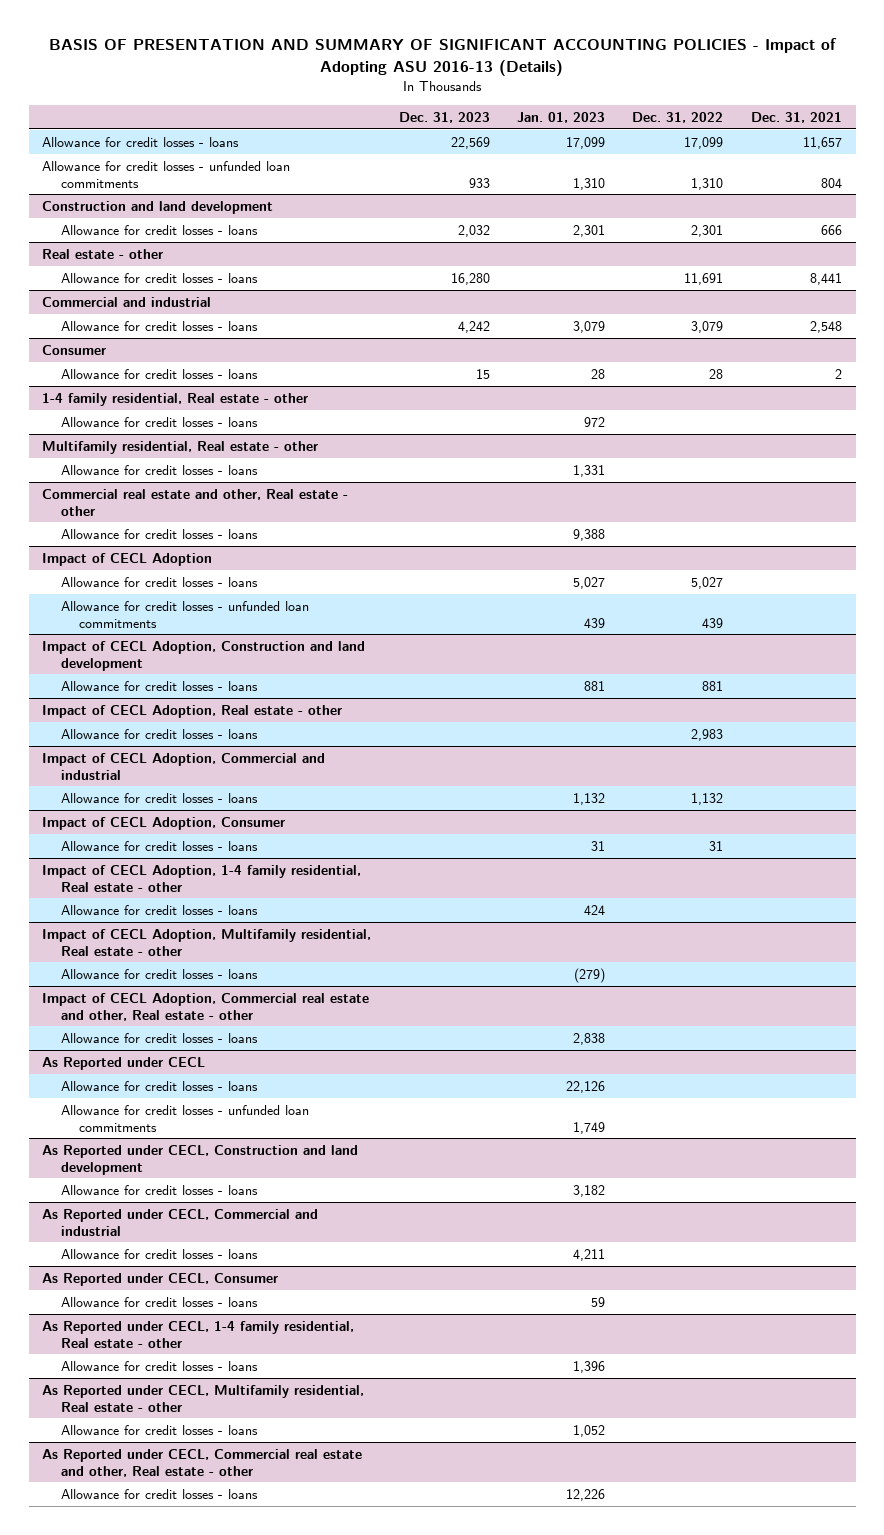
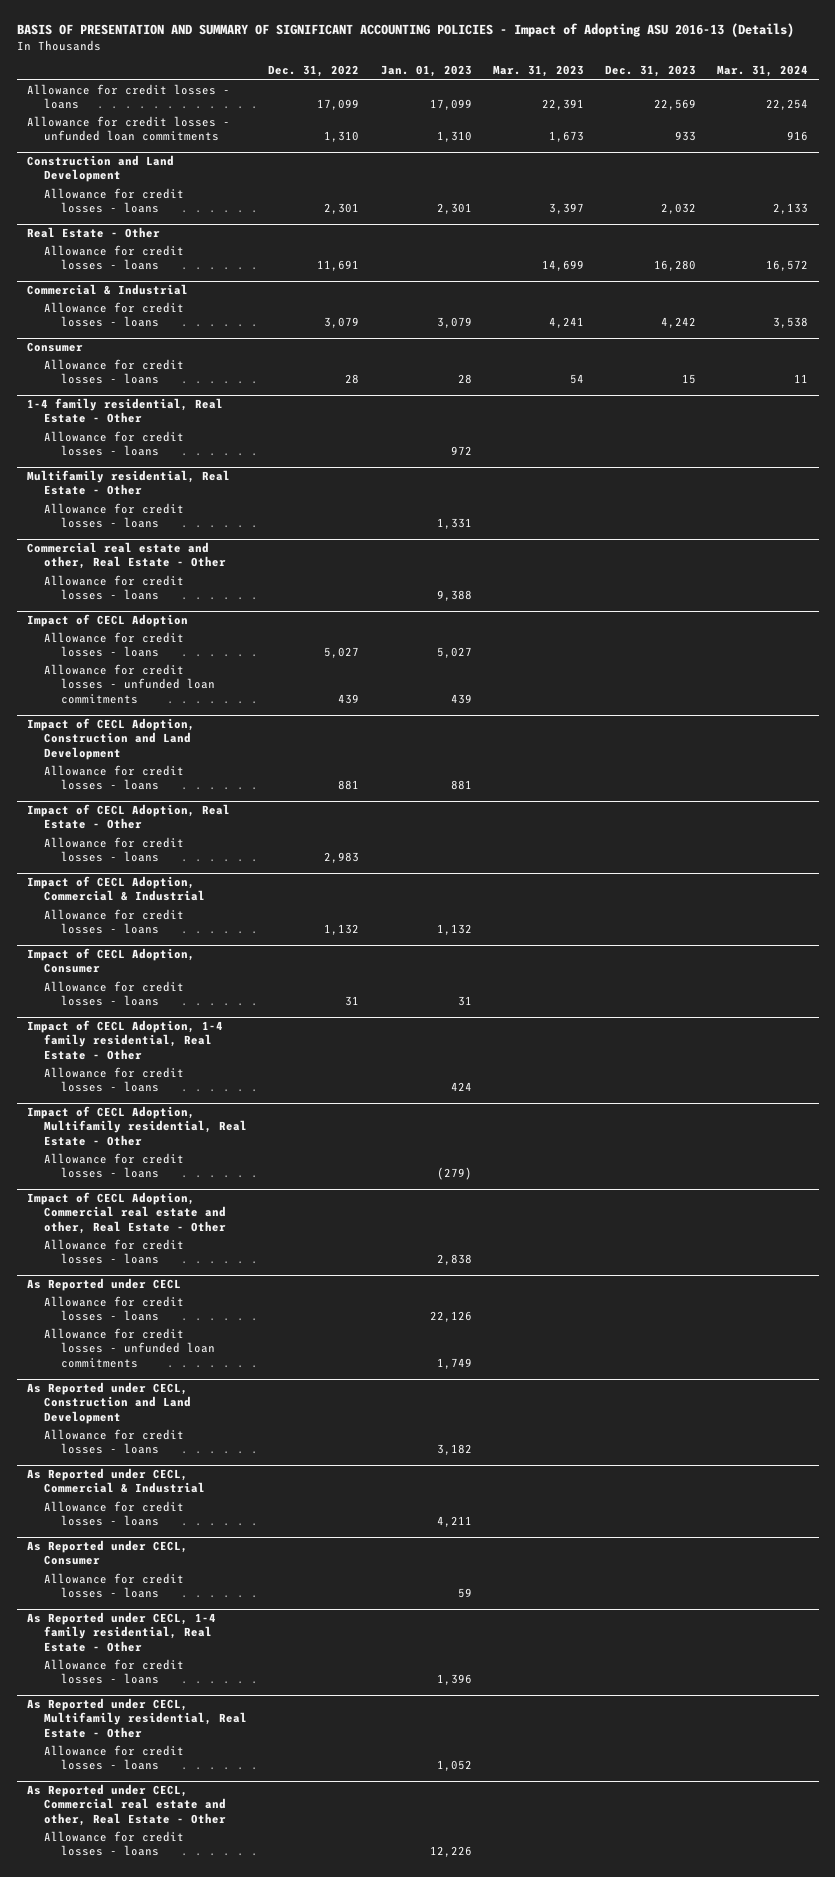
[750,111,842,123] Dec. 31, 2021 -> none
none -> [492,65,584,78] Mar. 31, 2023
none -> [717,65,809,78] Mar. 31, 2024
[42,200,274,214] Construction and land development -> [27,155,175,183] Construction and Land Development
[42,248,164,259] Real estate - other -> [27,227,161,239] Real Estate - Other
[42,296,212,307] Commercial and industrial -> [27,284,189,296] Commercial & Industrial
[42,392,309,406] 1-4 family residential, Real estate - other -> [27,398,224,424] 1-4 family residential, Real Estate - Other
[42,440,319,454] Multifamily residential, Real estate - other -> [27,470,231,496] Multifamily residential, Real Estate - Other
[42,488,349,516] Commercial real estate and other, Real estate - other -> [27,542,227,570] Commercial real estate and other, Real Estate - Other
[42,640,366,671] Impact of CECL Adoption, Construction and land development -> [27,718,196,760] Impact of CECL Adoption, Construction and Land Development
[42,704,343,718] Impact of CECL Adoption, Real estate - other -> [27,804,231,830] Impact of CECL Adoption, Real Estate - Other
[42,752,326,780] Impact of CECL Adoption, Commercial and industrial -> [27,876,206,902] Impact of CECL Adoption, Commercial & Industrial
[42,864,362,892] Impact of CECL Adoption, 1-4 family residential, Real estate - other -> [27,1020,224,1060] Impact of CECL Adoption, 1-4 family residential, Real Estate - Other
[42,928,372,956] Impact of CECL Adoption, Multifamily residential, Real estate - other -> [27,1106,248,1146] Impact of CECL Adoption, Multifamily residential, Real Estate - Other
[42,992,370,1021] Impact of CECL Adoption, Commercial real estate and other, Real estate - other -> [27,1192,227,1234] Impact of CECL Adoption, Commercial real estate and other, Real Estate - Other
[42,1144,359,1175] As Reported under CECL, Construction and land development -> [27,1382,192,1424] As Reported under CECL, Construction and Land Development
[42,1208,319,1236] As Reported under CECL, Commercial and industrial -> [27,1468,206,1494] As Reported under CECL, Commercial & Industrial
[42,1320,355,1348] As Reported under CECL, 1-4 family residential, Real estate - other -> [27,1612,217,1652] As Reported under CECL, 1-4 family residential, Real Estate - Other
[42,1384,365,1412] As Reported under CECL, Multifamily residential, Real estate - other -> [27,1698,248,1738] As Reported under CECL, Multifamily residential, Real Estate - Other
[42,1448,363,1477] As Reported under CECL, Commercial real estate and other, Real estate - other -> [27,1784,227,1826] As Reported under CECL, Commercial real estate and other, Real Estate - Other

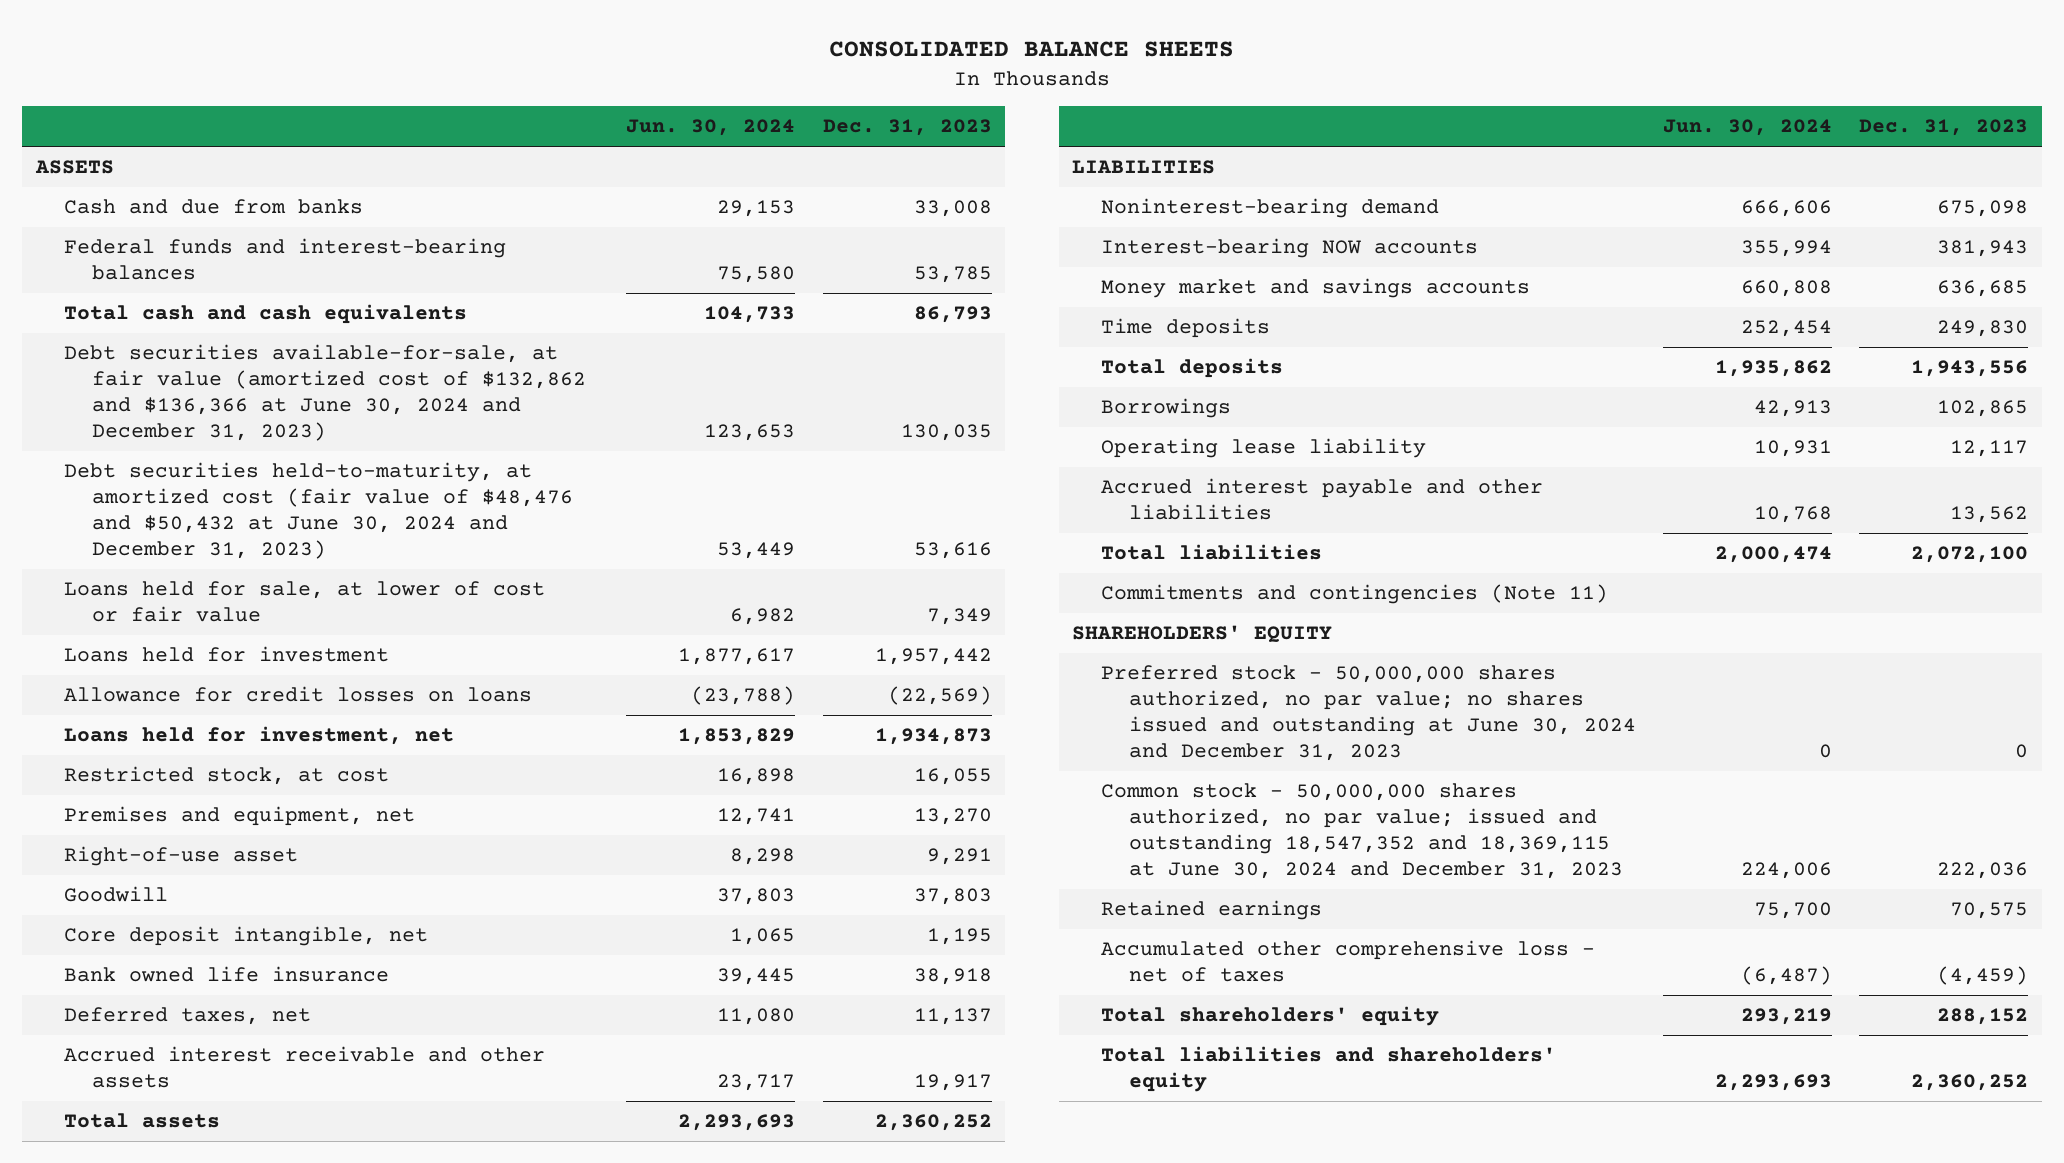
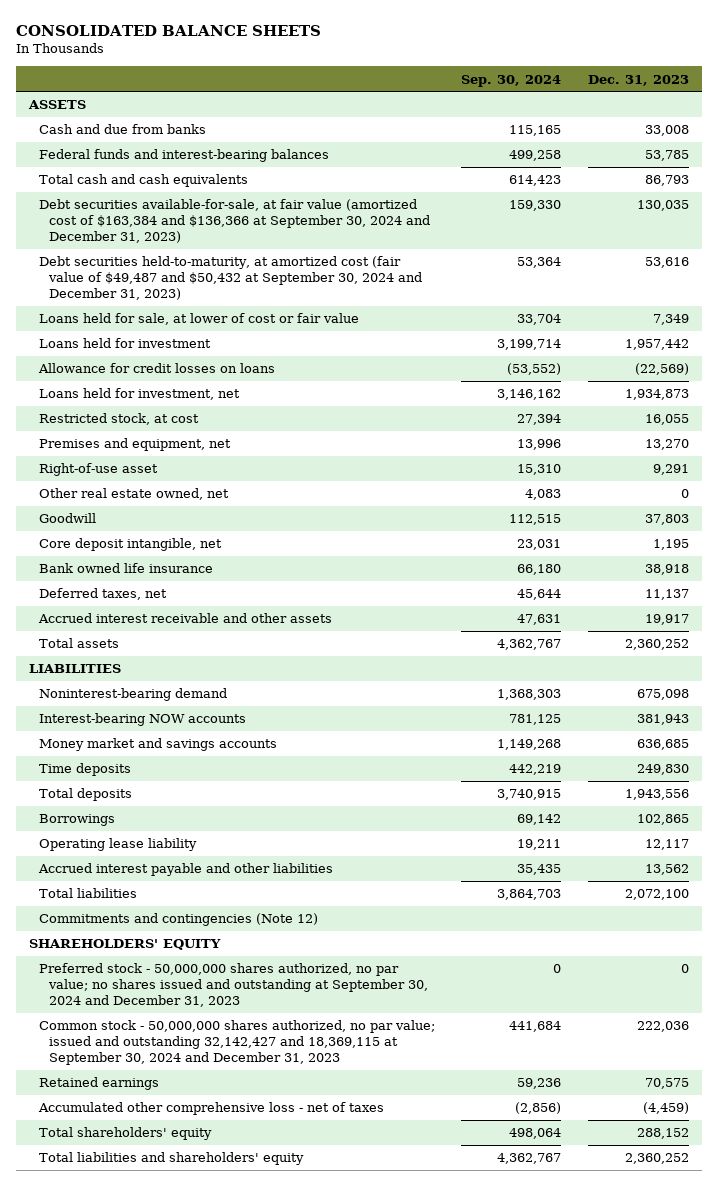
[626,119,796,137] Jun. 30, 2024 -> none
none -> [461,74,562,87] Sep. 30, 2024
[64,344,587,442] Debt securities available-for-sale, at fair value (amortized cost of $132,862 and $136,366 at June 30, 2024 and December 31, 2023) -> [38,199,430,244] Debt securities available-for-sale, at fair value (amortized cost of $163,384 and $136,366 at September 30, 2024 and December 31, 2023)
[64,462,574,560] Debt securities held-to-maturity, at amortized cost (fair value of $48,476 and $50,432 at June 30, 2024 and December 31, 2023) -> [38,256,422,301] Debt securities held-to-maturity, at amortized cost (fair value of $49,487 and $50,432 at September 30, 2024 and December 31, 2023)
none -> [38,488,229,501] Other real estate owned, net
[1100,584,1608,605] Commitments and contingencies (Note 11) -> [38,913,318,927] Commitments and contingencies (Note 12)
[1100,665,1636,762] Preferred stock - 50,000,000 shares authorized, no par value; no shares issued and outstanding at June 30, 2024 and December 31, 2023 -> [38,963,428,1008] Preferred stock - 50,000,000 shares authorized, no par value; no shares issued and outstanding at September 30, 2024 and December 31, 2023
[1100,783,1623,880] Common stock - 50,000,000 shares authorized, no par value; issued and outstanding 18,547,352 and 18,369,115 at June 30, 2024 and December 31, 2023 -> [38,1020,435,1066] Common stock - 50,000,000 shares authorized, no par value; issued and outstanding 32,142,427 and 18,369,115 at September 30, 2024 and December 31, 2023

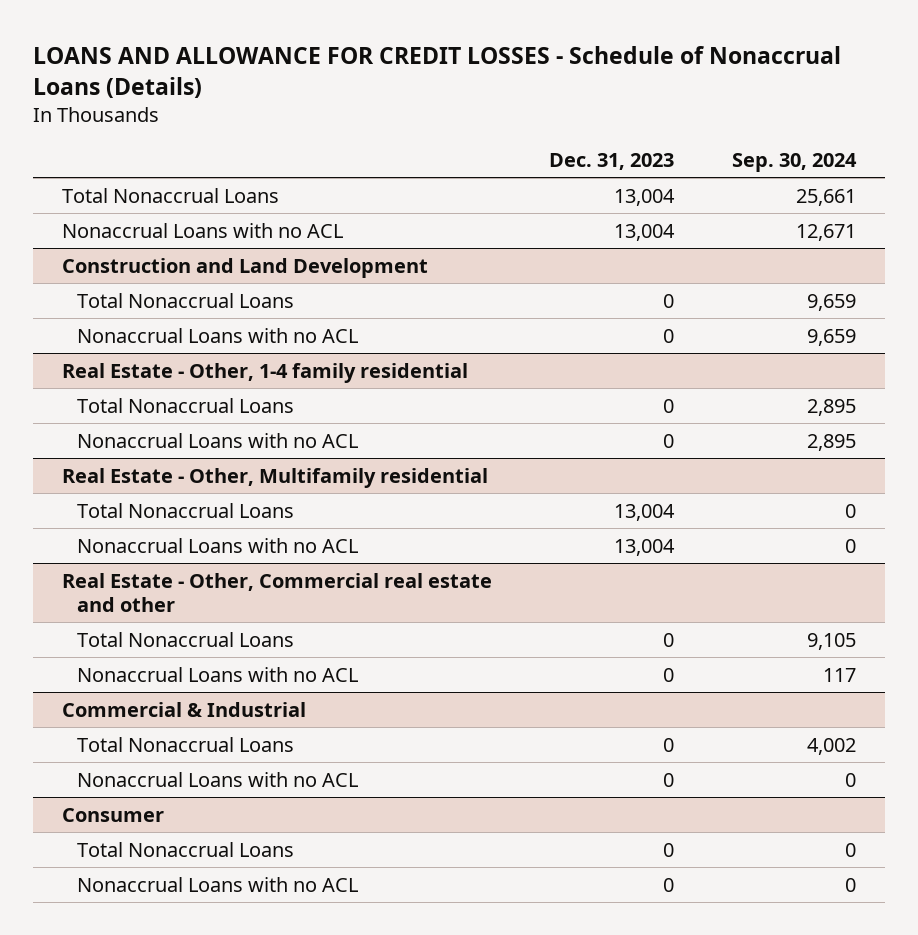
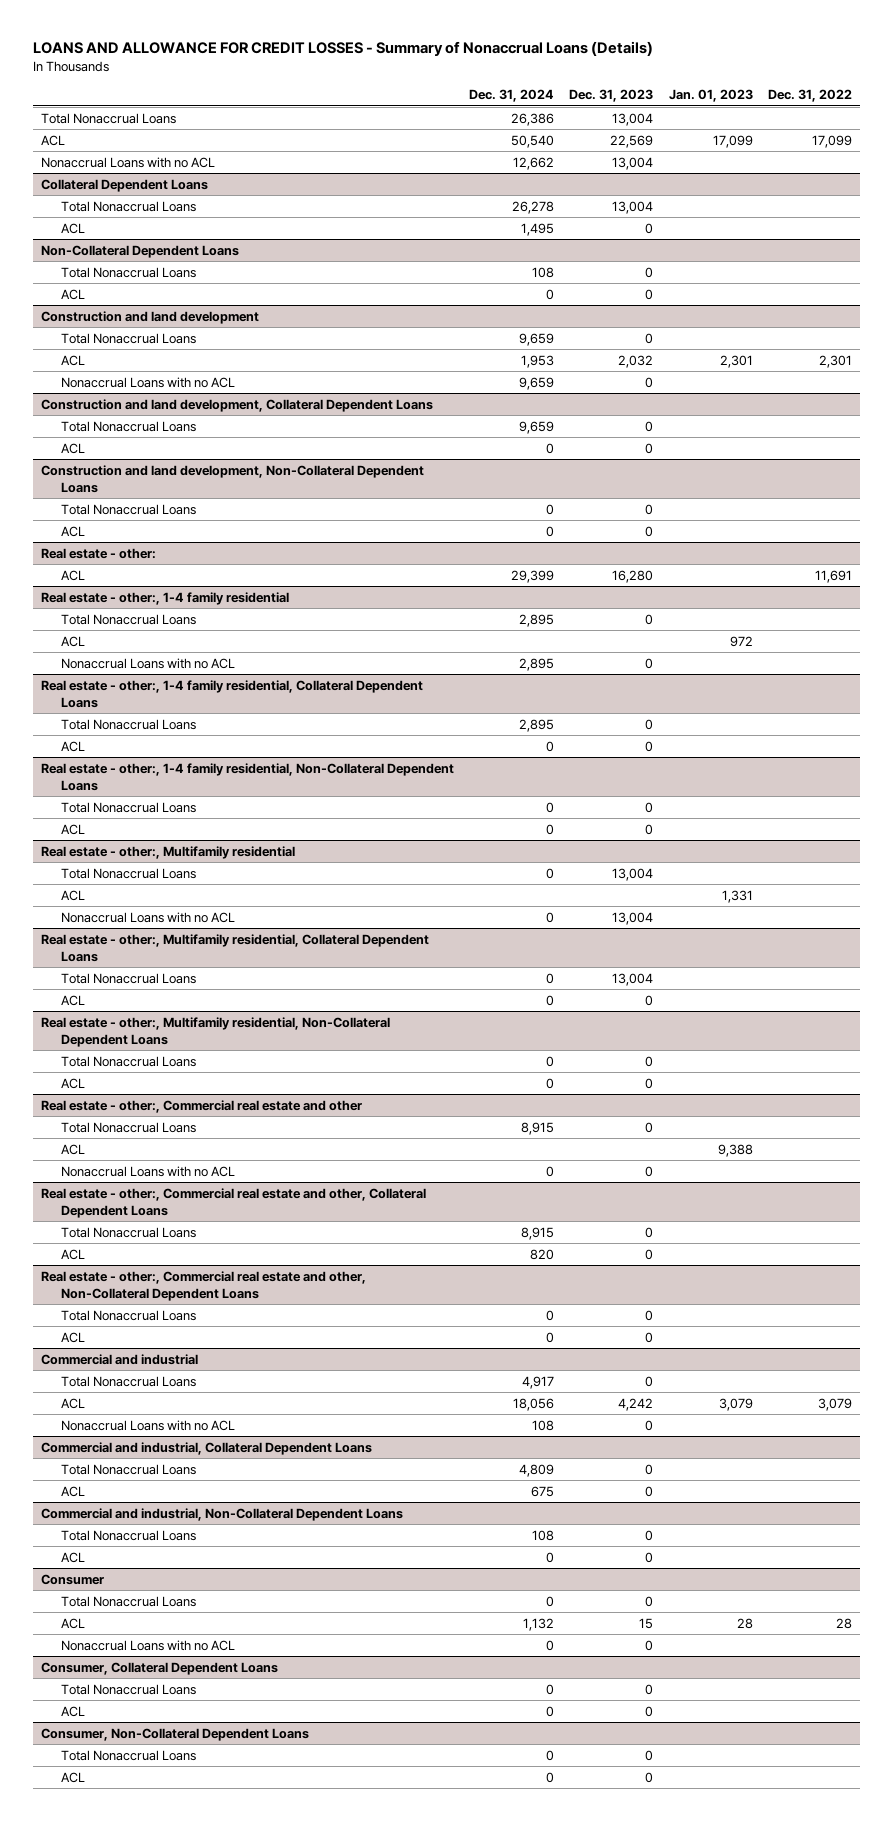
[33,46,842,99] LOANS AND ALLOWANCE FOR CREDIT LOSSES - Schedule of Nonaccrual Loans (Details) -> [32,41,653,57] LOANS AND ALLOWANCE FOR CREDIT LOSSES - Summary of Nonaccrual Loans (Details)
[731,153,857,173] Sep. 30, 2024 -> none
none -> [468,89,554,103] Dec. 31, 2024
none -> [668,89,753,103] Jan. 01, 2023
none -> [767,89,852,103] Dec. 31, 2022
none -> [40,134,65,146] ACL
[61,257,428,278] Construction and Land Development -> none
none -> [40,178,208,192] Collateral Dependent Loans
none -> [60,200,196,212] Total Nonaccrual Loans
none -> [60,222,85,234] ACL
none -> [40,244,239,258] Non-Collateral Dependent Loans
none -> [60,288,85,300] ACL
none -> [40,310,259,324] Construction and land development
none -> [60,332,196,344] Total Nonaccrual Loans
none -> [60,354,85,366] ACL
[61,362,468,383] Real Estate - Other, 1-4 family residential -> none
none -> [40,398,433,412] Construction and land development, Collateral Dependent Loans
none -> [60,442,85,454] ACL
none -> [40,464,424,493] Construction and land development, Non-Collateral Dependent Loans
none -> [60,503,196,515] Total Nonaccrual Loans
none -> [60,525,85,537] ACL
none -> [40,547,156,559] Real estate - other:
none -> [60,569,85,581] ACL
none -> [40,591,289,605] Real estate - other:, 1-4 family residential
none -> [60,613,196,625] Total Nonaccrual Loans
none -> [60,635,85,647] ACL
none -> [40,679,423,708] Real estate - other:, 1-4 family residential, Collateral Dependent Loans
none -> [60,718,196,730] Total Nonaccrual Loans
none -> [60,740,85,752] ACL
none -> [40,762,454,791] Real estate - other:, 1-4 family residential, Non-Collateral Dependent Loans
none -> [60,801,196,813] Total Nonaccrual Loans
none -> [60,823,85,835] ACL
[61,467,488,488] Real Estate - Other, Multifamily residential -> [40,845,295,859] Real estate - other:, Multifamily residential
none -> [60,889,85,901] ACL
[61,572,492,612] Real Estate - Other, Commercial real estate and other -> none
none -> [40,933,429,962] Real estate - other:, Multifamily residential, Collateral Dependent Loans
none -> [60,972,196,984] Total Nonaccrual Loans
none -> [60,994,85,1006] ACL
none -> [40,1016,390,1047] Real estate - other:, Multifamily residential, Non-Collateral Dependent Loans
none -> [60,1077,85,1089] ACL
none -> [40,1099,362,1113] Real estate - other:, Commercial real estate and other
none -> [60,1121,196,1133] Total Nonaccrual Loans
none -> [60,1143,85,1155] ACL
[61,701,306,717] Commercial & Industrial -> none
none -> [40,1187,426,1218] Real estate - other:, Commercial real estate and other, Collateral Dependent Loans
none -> [60,1248,85,1260] ACL
none -> [40,1270,366,1301] Real estate - other:, Commercial real estate and other, Non-Collateral Dependent Loans
none -> [60,1309,196,1321] Total Nonaccrual Loans
none -> [60,1331,85,1343] ACL
none -> [40,1353,198,1365] Commercial and industrial
none -> [60,1375,196,1387] Total Nonaccrual Loans
none -> [60,1397,85,1409] ACL
none -> [40,1441,372,1455] Commercial and industrial, Collateral Dependent Loans
none -> [60,1463,196,1475] Total Nonaccrual Loans
none -> [60,1485,85,1497] ACL
none -> [40,1507,403,1521] Commercial and industrial, Non-Collateral Dependent Loans
none -> [60,1529,196,1541] Total Nonaccrual Loans
none -> [60,1551,85,1563] ACL
none -> [60,1617,85,1629] ACL
none -> [40,1661,278,1675] Consumer, Collateral Dependent Loans
none -> [60,1683,196,1695] Total Nonaccrual Loans
none -> [60,1705,85,1717] ACL
none -> [40,1727,309,1741] Consumer, Non-Collateral Dependent Loans
none -> [60,1749,196,1761] Total Nonaccrual Loans
none -> [60,1771,85,1783] ACL

